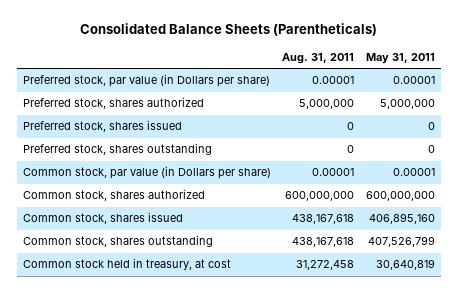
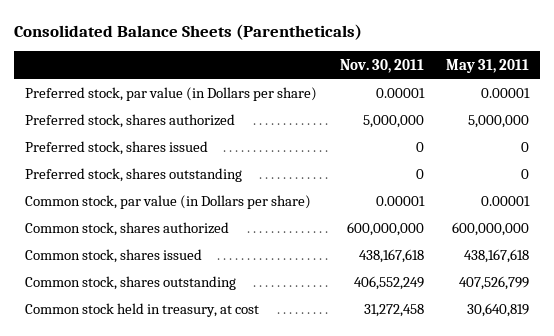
[282,52,355,64] Aug. 31, 2011 -> none
none -> [339,58,424,73] Nov. 30, 2011
[368,213,435,225] 406,895,160 -> [464,248,530,263] 438,167,618

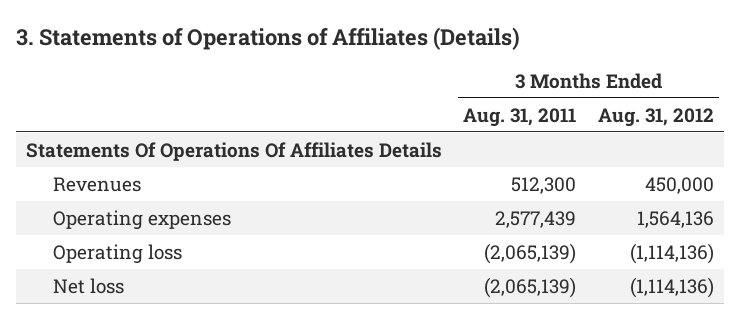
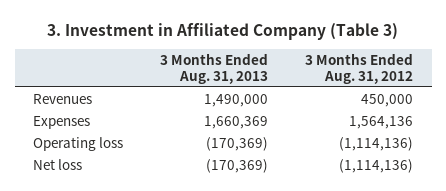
[15,27,520,51] 3. Statements of Operations of Affiliates (Details) -> [47,22,399,40] 3. Investment in Affiliated Company (Table 3)
[463,107,577,127] Aug. 31, 2011 -> none
none -> [160,52,269,84] 3 Months Ended Aug. 31, 2013
[26,141,443,161] Statements Of Operations Of Affiliates Details -> none
[52,209,231,230] Operating expenses -> [33,115,91,129] Expenses

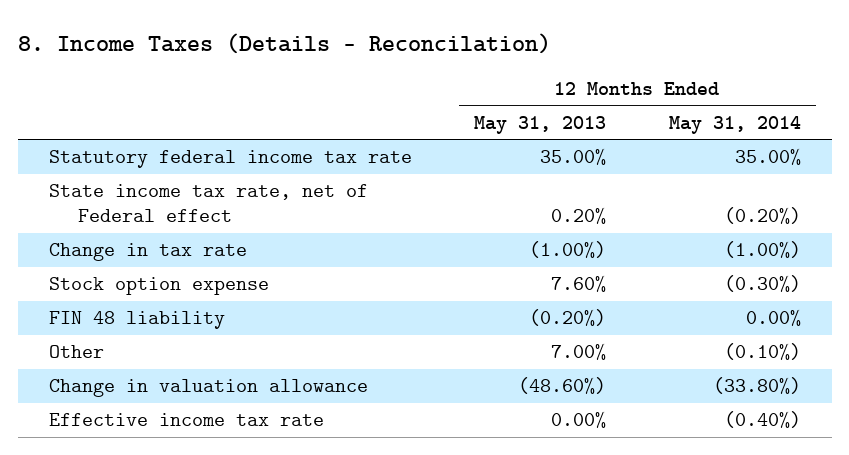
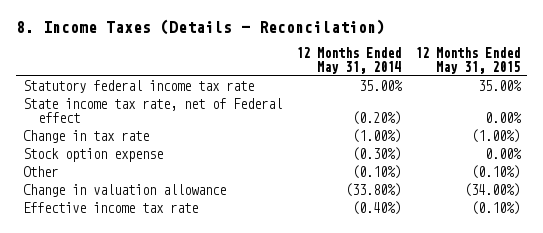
[474,115,607,134] May 31, 2013 -> none
none -> [414,46,520,75] 12 Months Ended May 31, 2015
[48,311,225,330] FIN 48 liability -> none

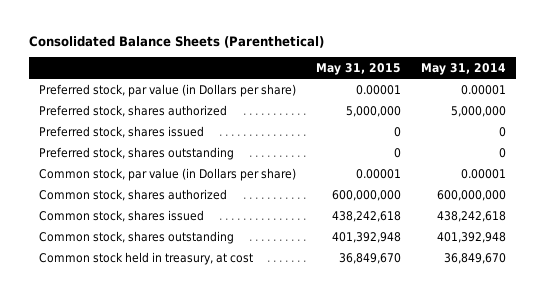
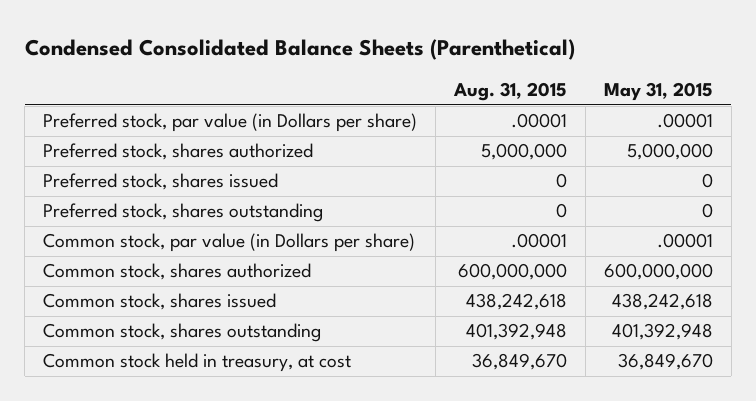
[28,36,324,49] Consolidated Balance Sheets (Parenthetical) -> [24,39,575,61] Condensed Consolidated Balance Sheets (Parenthetical)
[420,63,506,76] May 31, 2014 -> none
none -> [453,82,568,102] Aug. 31, 2015
[355,84,401,95] 0.00001 -> [656,113,713,129] .00001
[355,168,401,179] 0.00001 -> [656,233,713,249] .00001

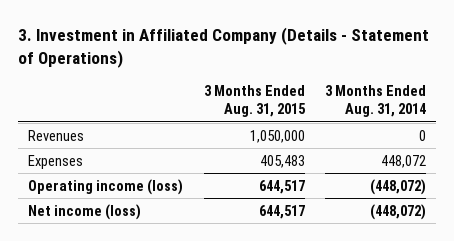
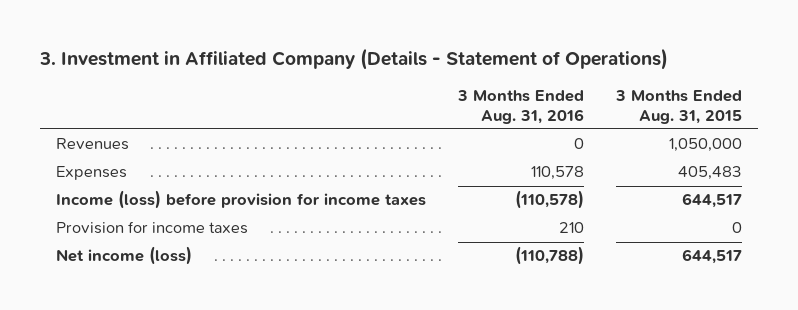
[324,84,426,118] 3 Months Ended Aug. 31, 2014 -> none
none -> [456,90,584,124] 3 Months Ended Aug. 31, 2016
[28,178,184,195] Operating income (loss) -> [55,190,426,210] Income (loss) before provision for income taxes
none -> [55,221,248,235] Provision for income taxes

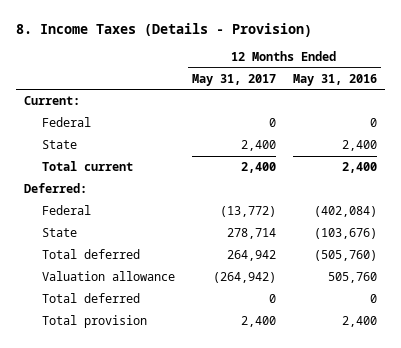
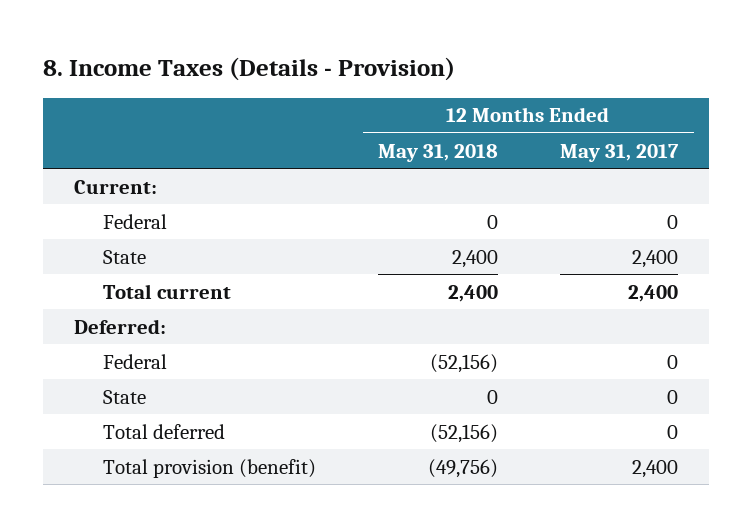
[292,73,377,86] May 31, 2016 -> none
none -> [378,143,499,162] May 31, 2018
[42,249,141,260] Total deferred -> none
[42,271,176,282] Valuation allowance -> none
[220,206,277,218] (13,772) -> [667,354,679,369] 0
[227,228,277,240] 278,714 -> [667,389,679,404] 0
[42,315,148,329] Total provision -> [103,458,317,478] Total provision (benefit)

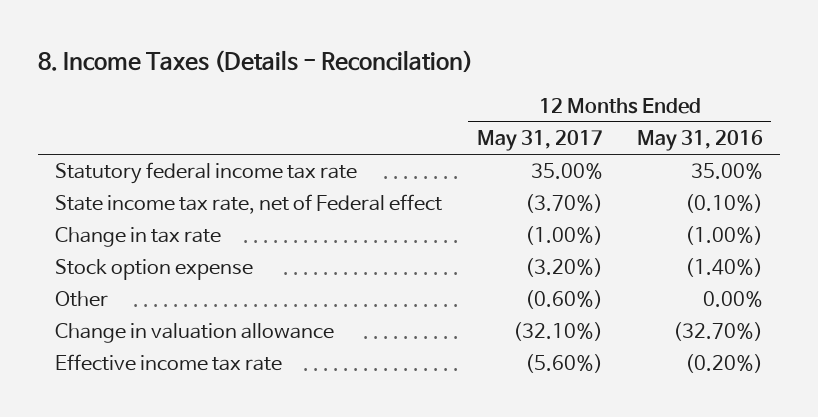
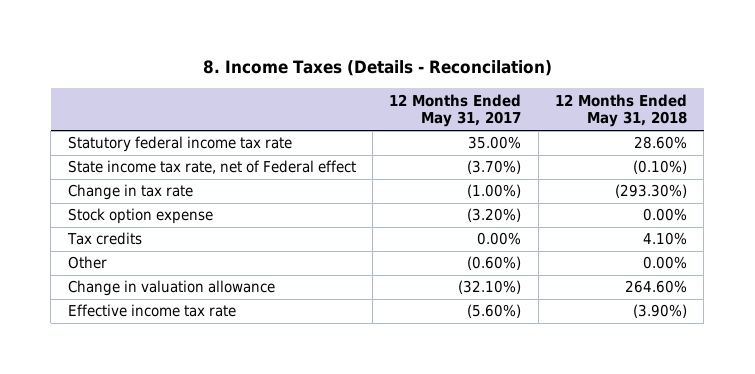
[636,130,763,152] May 31, 2016 -> none
none -> [554,93,687,128] 12 Months Ended May 31, 2018
none -> [66,232,142,246] Tax credits

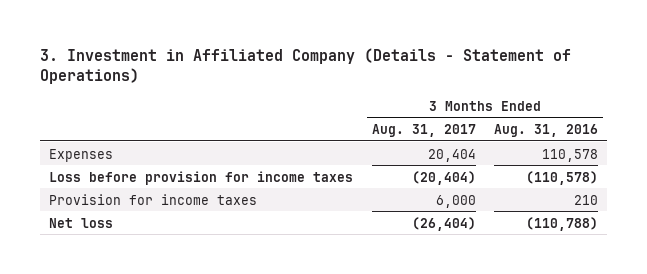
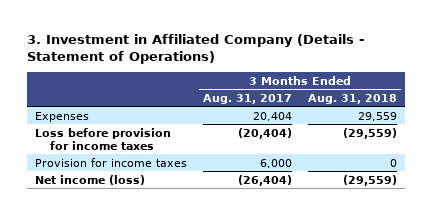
[494,124,599,138] Aug. 31, 2016 -> none
none -> [308,93,398,104] Aug. 31, 2018
[49,217,114,228] Net loss -> [34,174,145,185] Net income (loss)

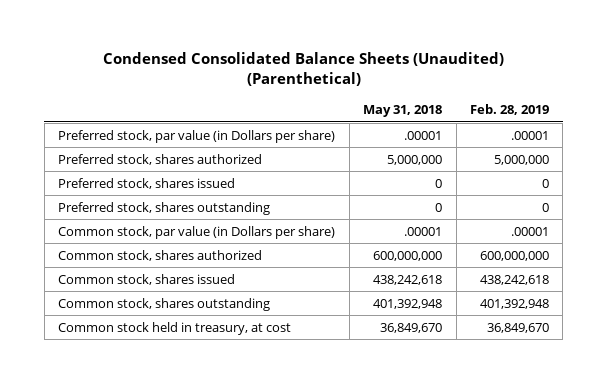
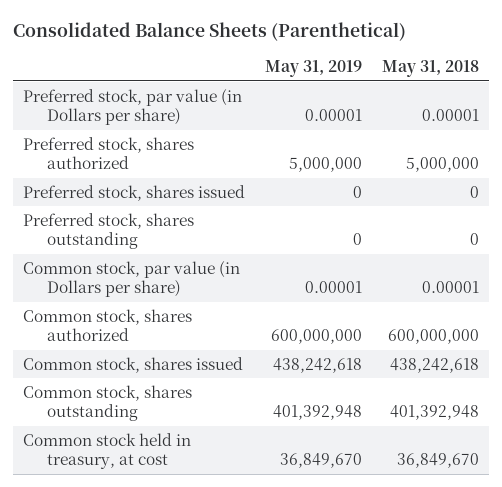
[102,52,504,87] Condensed Consolidated Balance Sheets (Unaudited) (Parenthetical) -> [13,21,407,41] Consolidated Balance Sheets (Parenthetical)
[469,104,549,116] Feb. 28, 2019 -> none
none -> [264,60,362,78] May 31, 2019
[404,130,443,140] .00001 -> [421,109,479,122] 0.00001
[404,226,443,236] .00001 -> [421,281,479,294] 0.00001

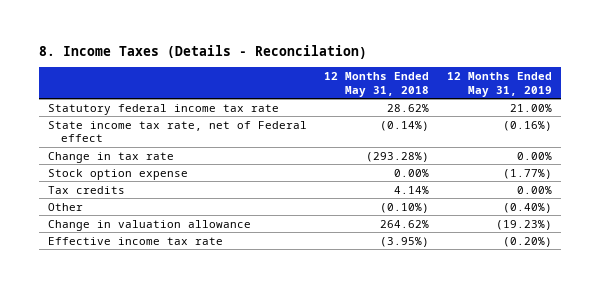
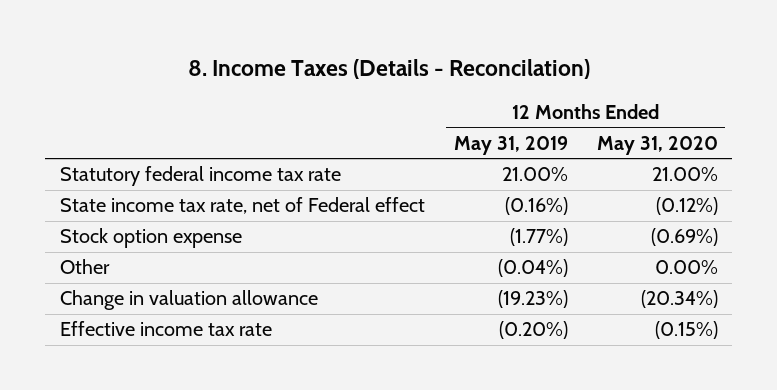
[324,72,430,97] 12 Months Ended May 31, 2018 -> none
none -> [596,135,718,155] May 31, 2020
[47,151,174,163] Change in tax rate -> none
[47,185,125,194] Tax credits -> none
[503,202,553,213] (0.40%) -> [497,259,568,278] (0.04%)

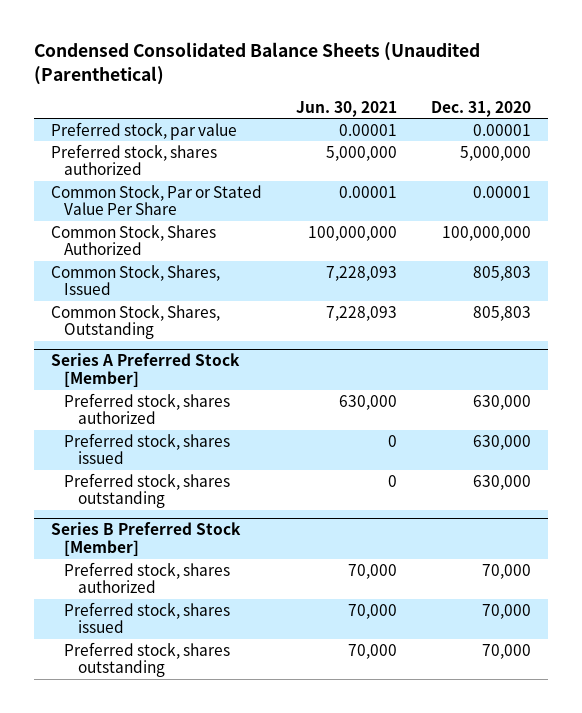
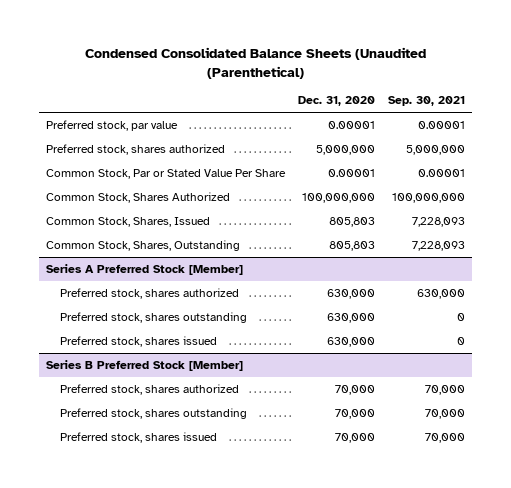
[295,101,397,118] Jun. 30, 2021 -> none
none -> [388,96,466,107] Sep. 30, 2021
[64,432,231,465] Preferred stock, shares issued -> [60,335,218,347] Preferred stock, shares issued
[64,601,231,634] Preferred stock, shares issued -> [60,431,218,443] Preferred stock, shares issued

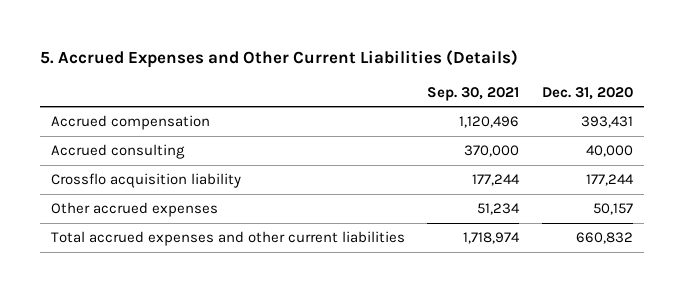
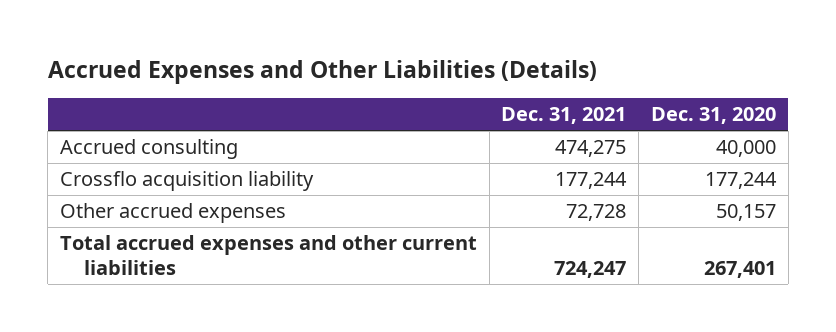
[39,49,518,68] 5. Accrued Expenses and Other Current Liabilities (Details) -> [47,60,597,85] Accrued Expenses and Other Liabilities (Details)
[427,86,520,101] Sep. 30, 2021 -> none
none -> [501,107,627,125] Dec. 31, 2021
[50,115,210,131] Accrued compensation -> none
[576,232,634,245] 660,832 -> [703,261,776,279] 267,401

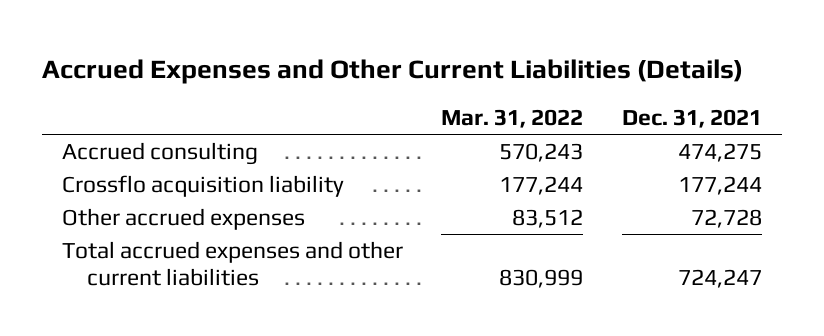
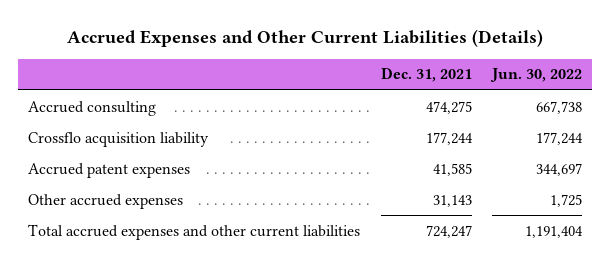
[441,108,584,128] Mar. 31, 2022 -> none
none -> [490,68,583,83] Jun. 30, 2022
none -> [28,162,191,178] Accrued patent expenses
[691,209,763,229] 72,728 -> [432,194,472,207] 31,143

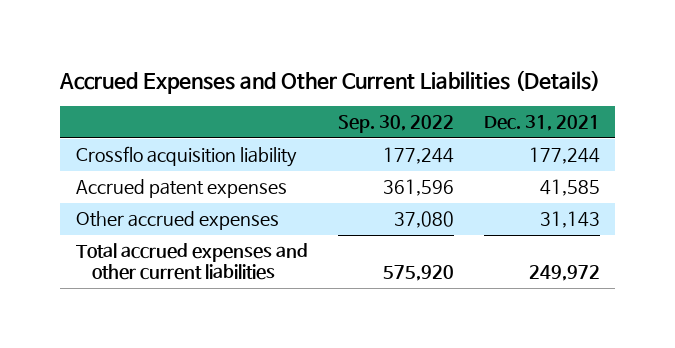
[490,68,583,83] Jun. 30, 2022 -> none
none -> [337,115,454,134] Sep. 30, 2022
[28,100,157,116] Accrued consulting -> none
[425,224,472,238] 724,247 -> [528,265,600,282] 249,972

